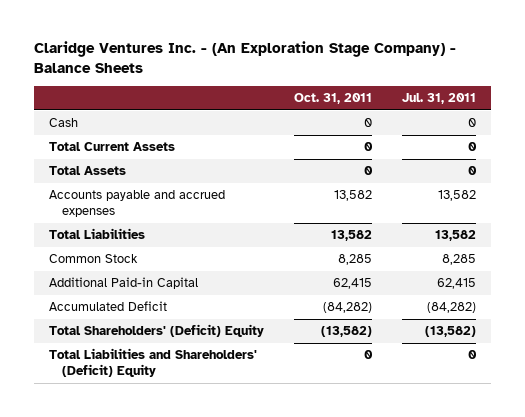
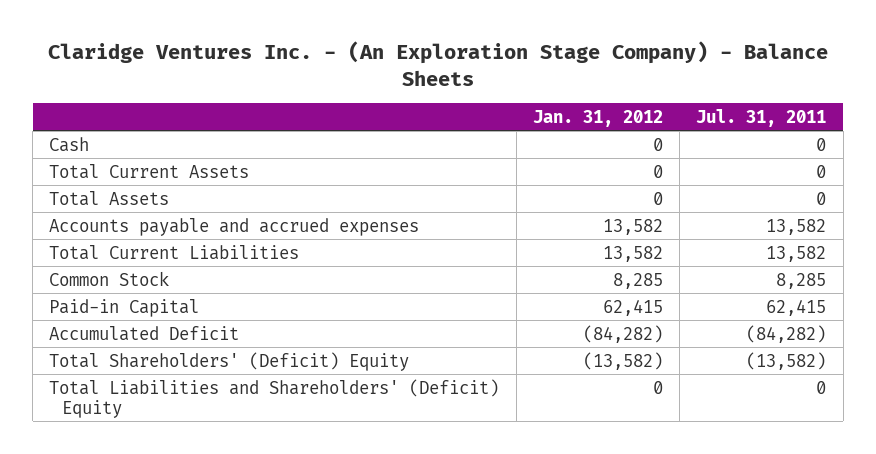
[294,93,373,105] Oct. 31, 2011 -> none
none -> [532,109,663,127] Jan. 31, 2012
[48,228,145,240] Total Liabilities -> [49,244,300,260] Total Current Liabilities
[48,277,198,290] Additional Paid-in Capital -> [49,298,200,317] Paid-in Capital

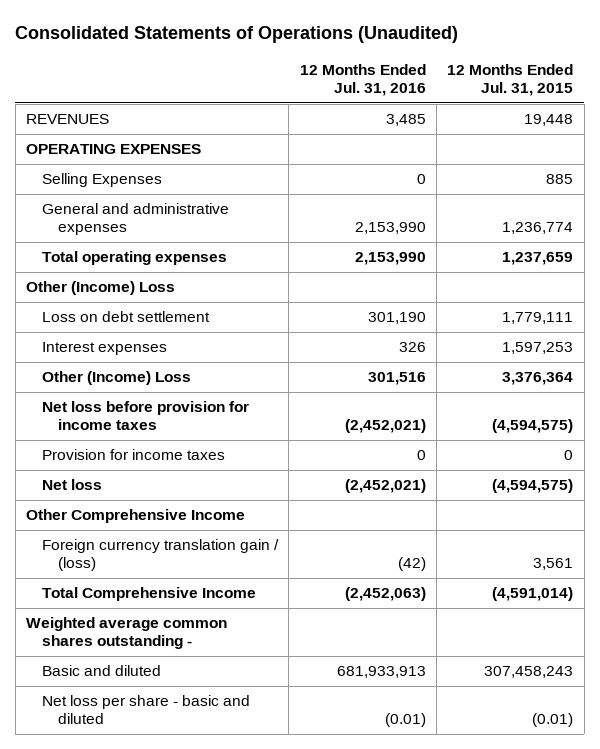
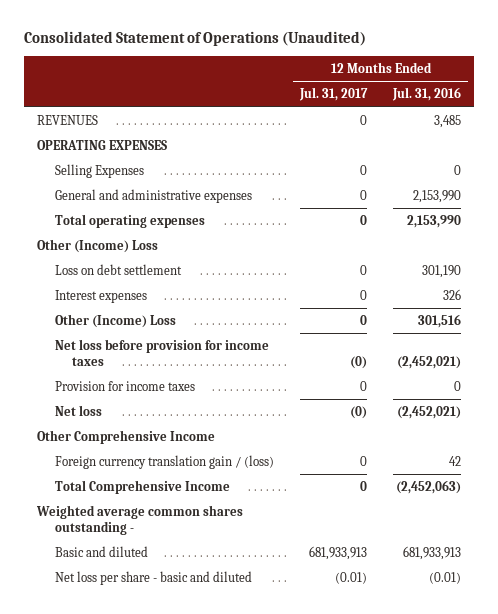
[15,26,459,44] Consolidated Statements of Operations (Unaudited) -> [23,31,366,47] Consolidated Statement of Operations (Unaudited)
[447,64,574,97] 12 Months Ended Jul. 31, 2015 -> none
none -> [299,87,369,102] Jul. 31, 2017
[397,557,426,572] (42) -> [449,455,462,466] 42

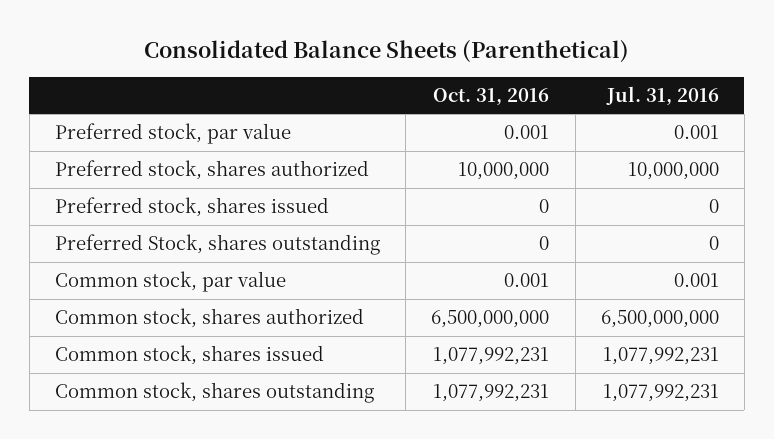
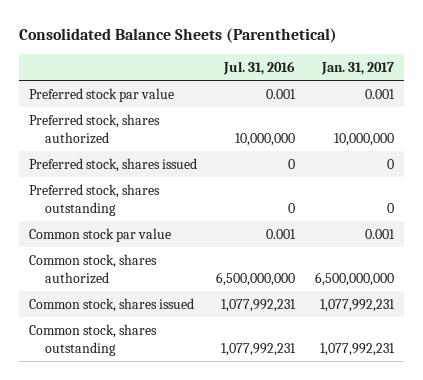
[433,87,550,106] Oct. 31, 2016 -> none
none -> [321,62,395,76] Jan. 31, 2017
[55,123,292,145] Preferred stock, par value -> [28,87,174,102] Preferred stock par value
[55,234,381,256] Preferred Stock, shares outstanding -> [28,183,160,216] Preferred stock, shares outstanding
[55,271,287,293] Common stock, par value -> [28,227,171,242] Common stock par value

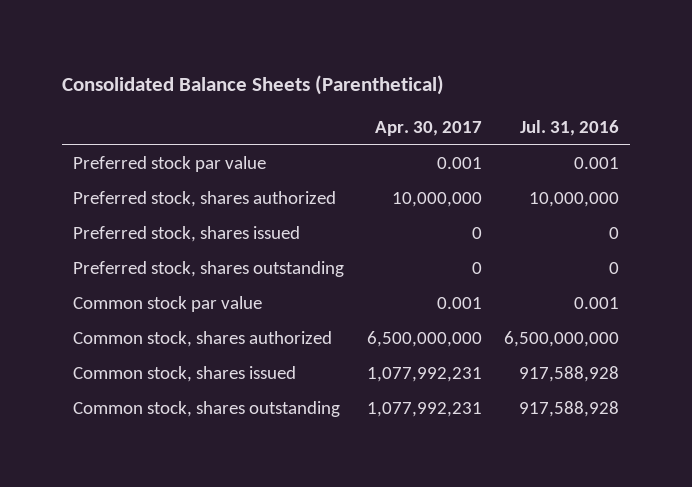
[321,62,395,76] Jan. 31, 2017 -> none
none -> [374,120,482,136] Apr. 30, 2017
[221,298,297,312] 1,077,992,231 -> [518,365,619,382] 917,588,928
[221,342,297,356] 1,077,992,231 -> [518,400,619,417] 917,588,928

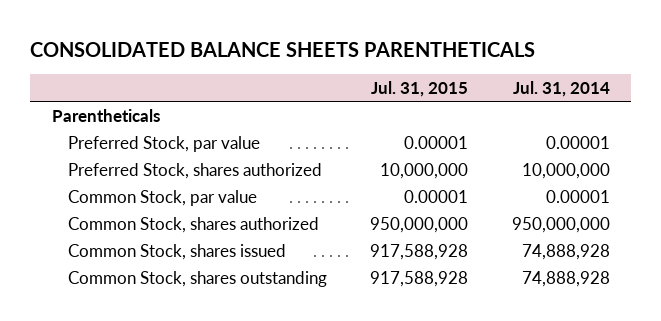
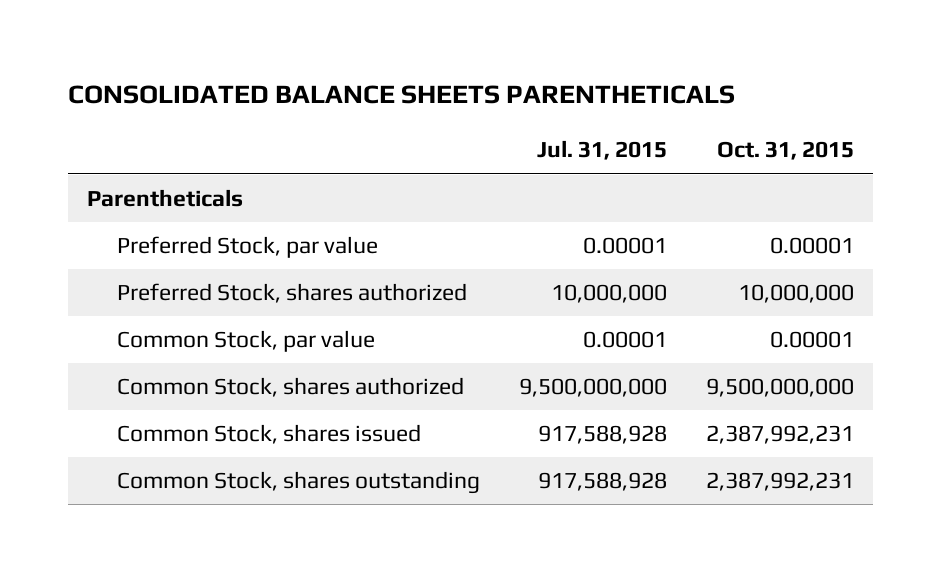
[512,80,610,97] Jul. 31, 2014 -> none
none -> [716,141,854,161] Oct. 31, 2015
[370,216,469,233] 950,000,000 -> [518,378,667,398] 9,500,000,000

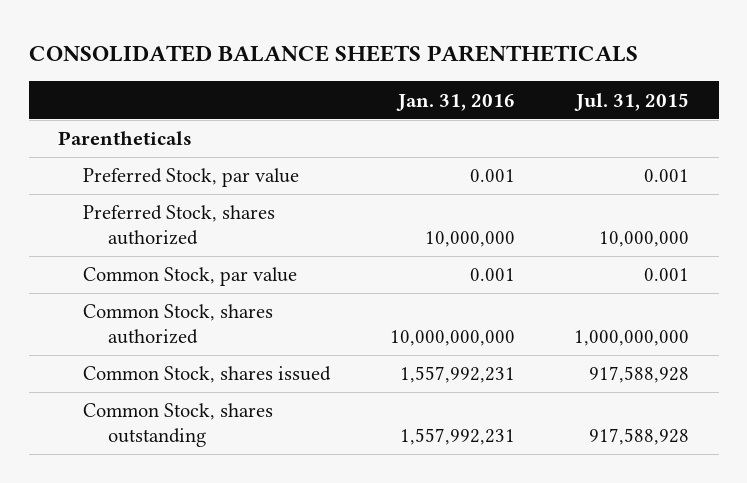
[716,141,854,161] Oct. 31, 2015 -> none
none -> [395,93,515,111] Jan. 31, 2016
[582,237,667,255] 0.00001 -> [644,169,690,183] 0.001
[582,331,667,349] 0.00001 -> [644,268,690,282] 0.001
[518,378,667,398] 9,500,000,000 -> [574,330,690,347] 1,000,000,000

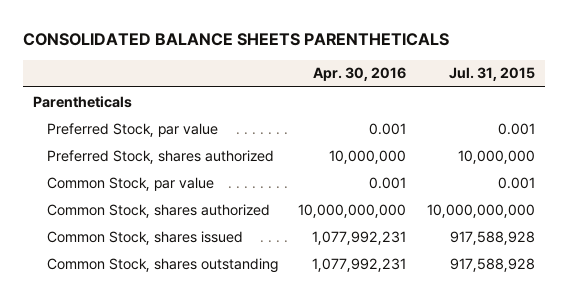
[395,93,515,111] Jan. 31, 2016 -> none
none -> [313,67,407,82] Apr. 30, 2016
[574,330,690,347] 1,000,000,000 -> [426,203,535,218] 10,000,000,000

